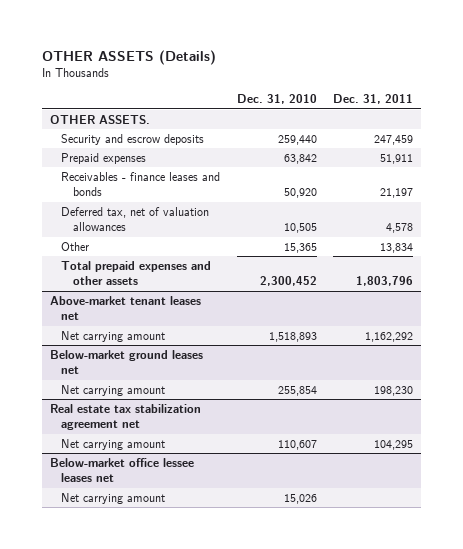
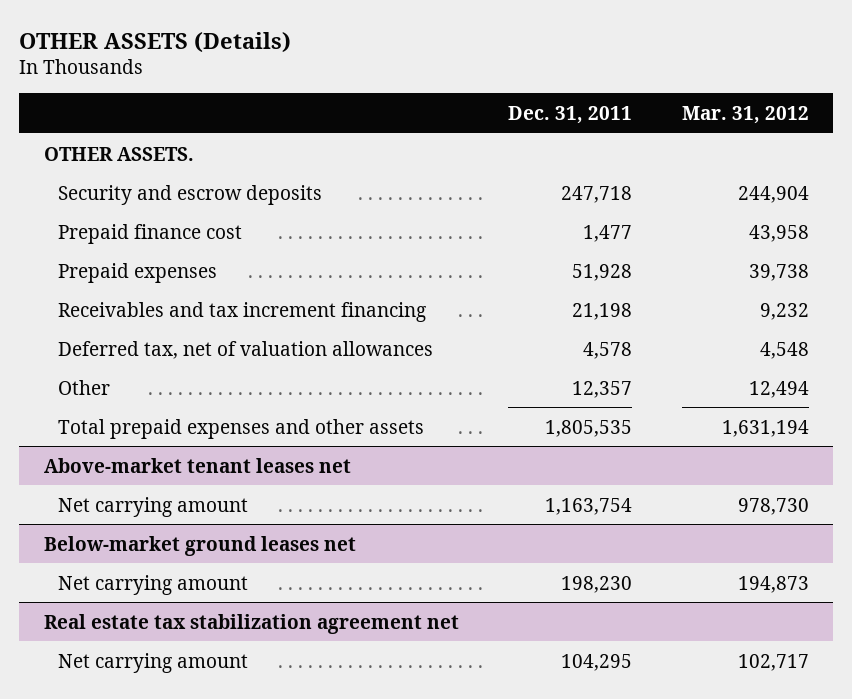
[236,94,317,105] Dec. 31, 2010 -> none
none -> [681,105,809,124] Mar. 31, 2012
[373,135,413,146] 247,459 -> [561,185,633,203] 247,718
none -> [58,223,243,244] Prepaid finance cost
[379,154,413,165] 51,911 -> [572,263,633,281] 51,928
[61,172,221,197] Receivables - finance leases and bonds -> [58,301,427,322] Receivables and tax increment financing
[379,188,413,199] 21,197 -> [572,302,633,320] 21,198
[379,243,413,254] 13,834 -> [572,380,633,398] 12,357
[355,276,413,287] 1,803,796 -> [545,419,633,437] 1,805,535
[364,332,413,343] 1,162,292 -> [545,497,633,515] 1,163,754
[49,458,194,483] Below-market office lessee leases net -> none
[61,493,166,505] Net carrying amount -> none

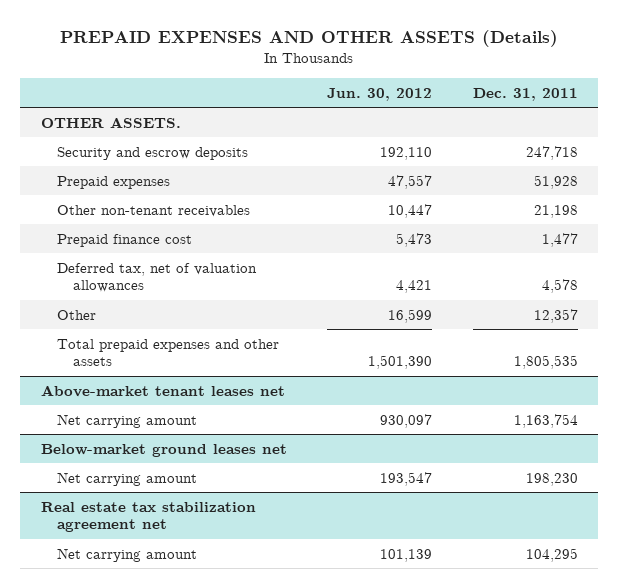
[19,31,292,53] OTHER ASSETS (Details) -> [60,30,559,48] PREPAID EXPENSES AND OTHER ASSETS (Details)
[681,105,809,124] Mar. 31, 2012 -> none
none -> [327,87,433,101] Jun. 30, 2012
[58,301,427,322] Receivables and tax increment financing -> [57,204,251,217] Other non-tenant receivables
[58,223,243,244] Prepaid finance cost -> [57,233,193,247] Prepaid finance cost

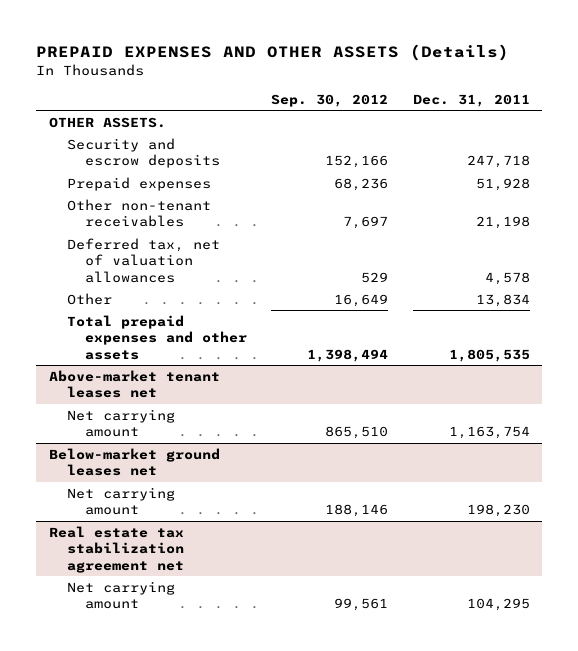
[327,87,433,101] Jun. 30, 2012 -> none
none -> [271,93,389,107] Sep. 30, 2012
[57,233,193,247] Prepaid finance cost -> none
[533,308,578,323] 12,357 -> [475,293,530,307] 13,834

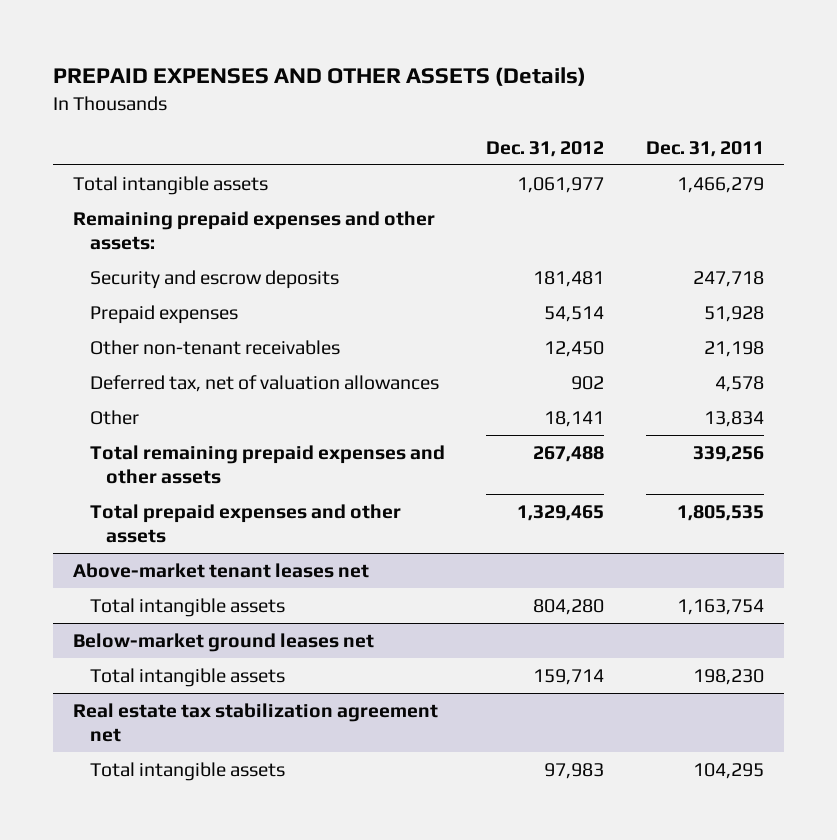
[271,93,389,107] Sep. 30, 2012 -> none
none -> [486,140,605,157] Dec. 31, 2012
none -> [73,175,269,195] Total intangible assets
[48,116,166,128] OTHER ASSETS. -> [73,210,436,251] Remaining prepaid expenses and other assets:
none -> [89,444,445,485] Total remaining prepaid expenses and other assets
[66,408,175,438] Net carrying amount -> [89,597,285,617] Total intangible assets
[66,486,175,516] Net carrying amount -> [89,667,285,687] Total intangible assets
[66,580,175,610] Net carrying amount -> [89,761,285,781] Total intangible assets

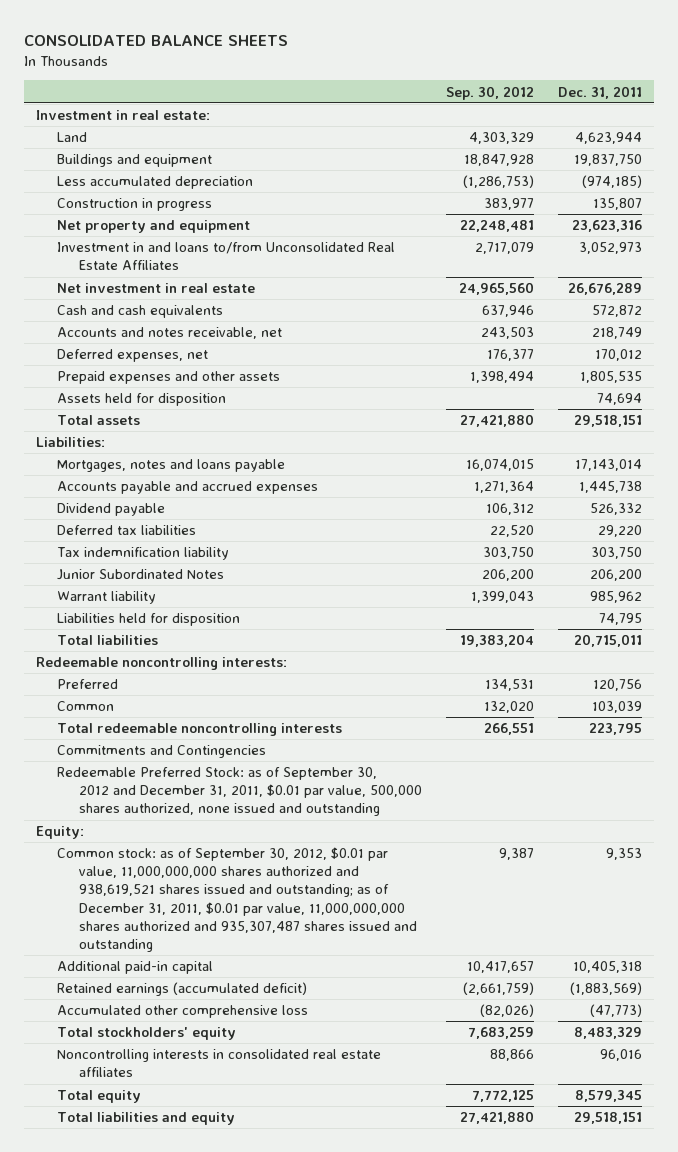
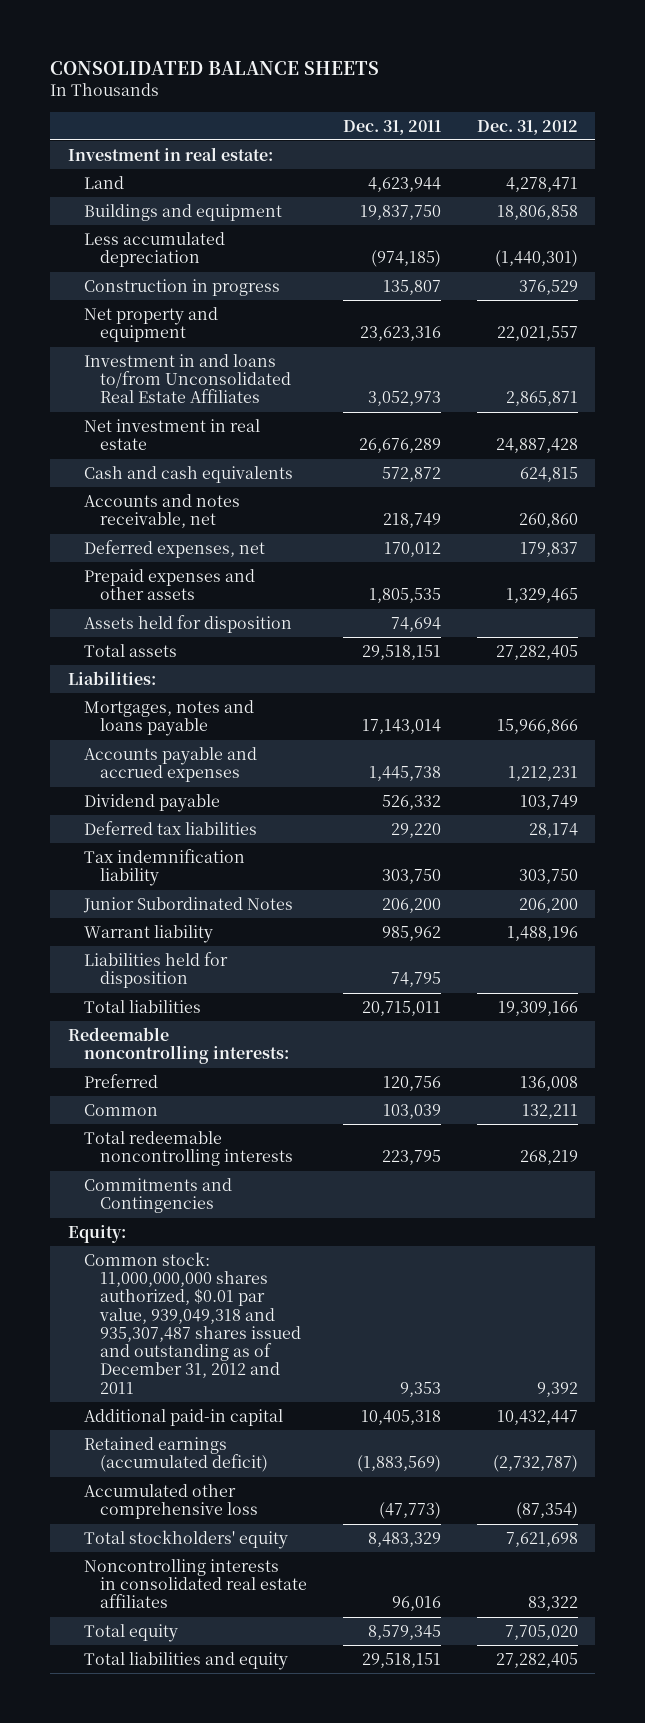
[445,85,534,100] Sep. 30, 2012 -> none
none -> [476,119,578,135] Dec. 31, 2012
[57,767,422,817] Redeemable Preferred Stock: as of September 30, 2012 and December 31, 2011, $0.01 par value, 500,000 shares authorized, none issued and outstanding -> none
[57,847,417,953] Common stock: as of September 30, 2012, $0.01 par value, 11,000,000,000 shares authorized and 938,619,521 shares issued and outstanding; as of December 31, 2011, $0.01 par value, 11,000,000,000 shares authorized and 935,307,487 shares issued and outstanding -> [84,1251,302,1394] Common stock: 11,000,000,000 shares authorized, $0.01 par value, 939,049,318 and 935,307,487 shares issued and outstanding as of December 31, 2012 and 2011

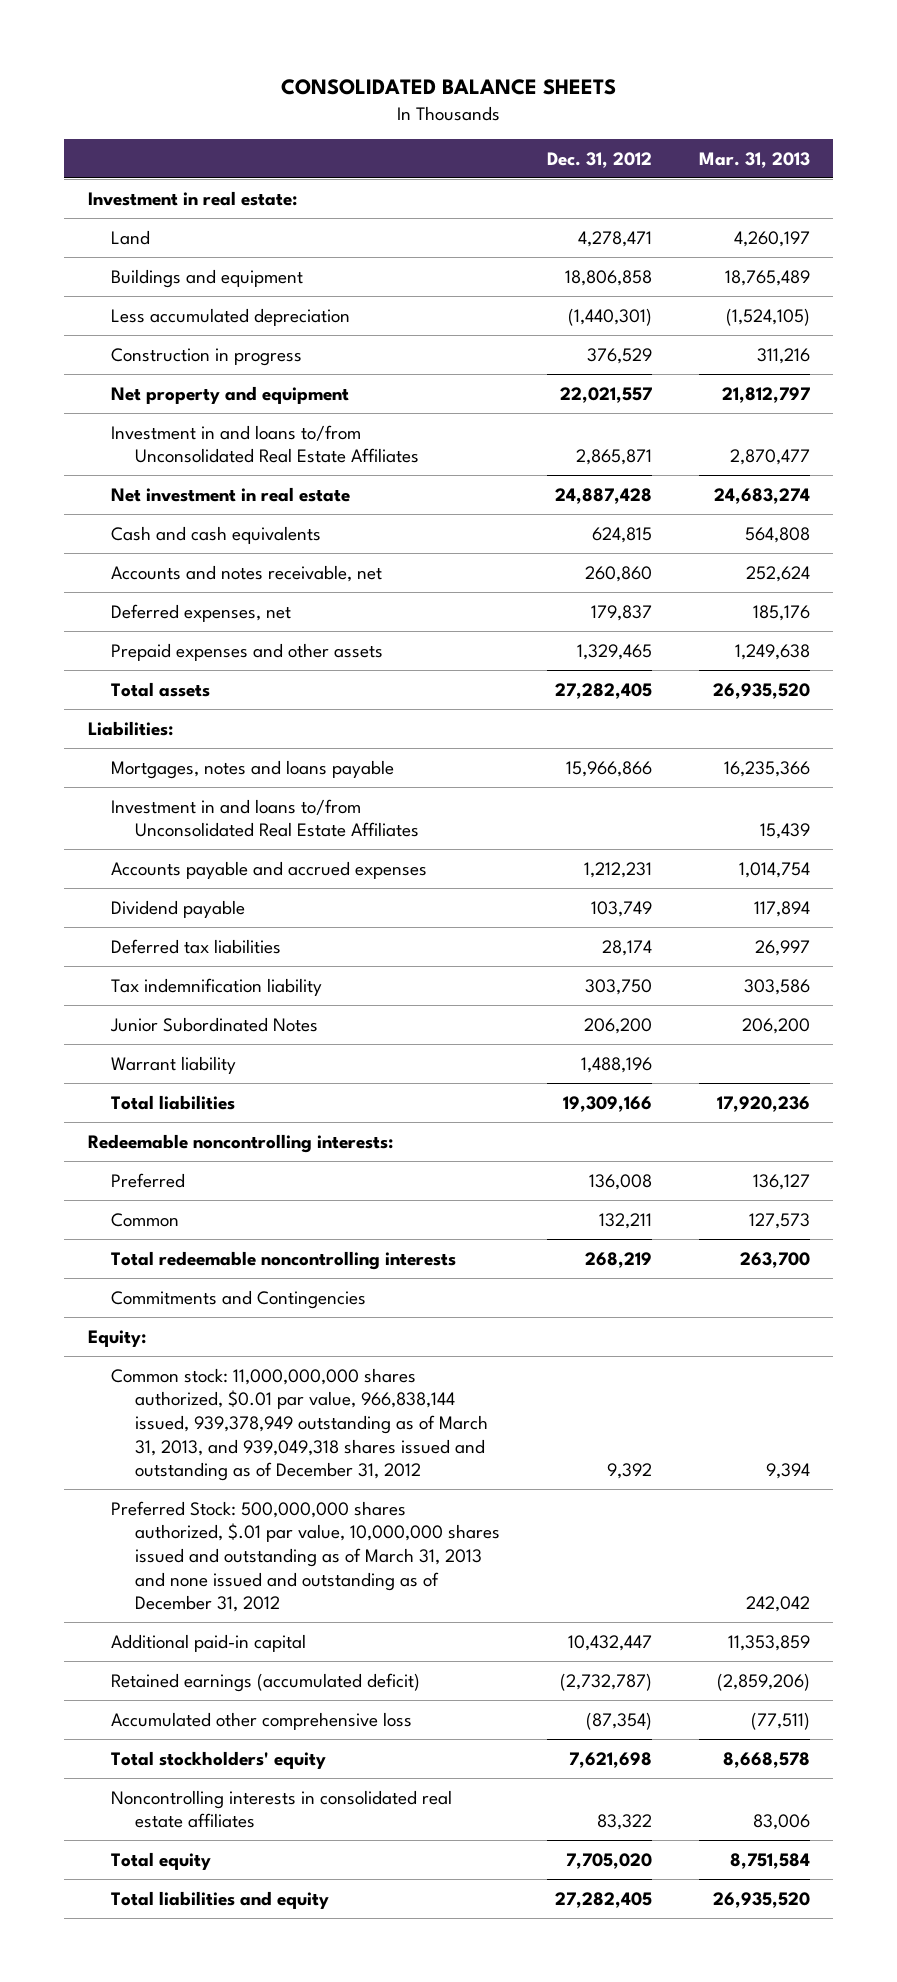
[343,119,442,135] Dec. 31, 2011 -> none
none -> [698,151,810,168] Mar. 31, 2013
[84,614,293,633] Assets held for disposition -> none
none -> [111,798,419,838] Investment in and loans to/from Unconsolidated Real Estate Affiliates
[84,951,229,989] Liabilities held for disposition -> none
[84,1251,302,1394] Common stock: 11,000,000,000 shares authorized, $0.01 par value, 939,049,318 and 935,307,487 shares issued and outstanding as of December 31, 2012 and 2011 -> [111,1367,488,1482] Common stock: 11,000,000,000 shares authorized, $0.01 par value, 966,838,144 issued, 939,378,949 outstanding as of March 31, 2013, and 939,049,318 shares issued and outstanding as of December 31, 2012
none -> [111,1500,500,1613] Preferred Stock: 500,000,000 shares authorized, $.01 par value, 10,000,000 shares issued and outstanding as of March 31, 2013 and none issued and outstanding as of December 31, 2012

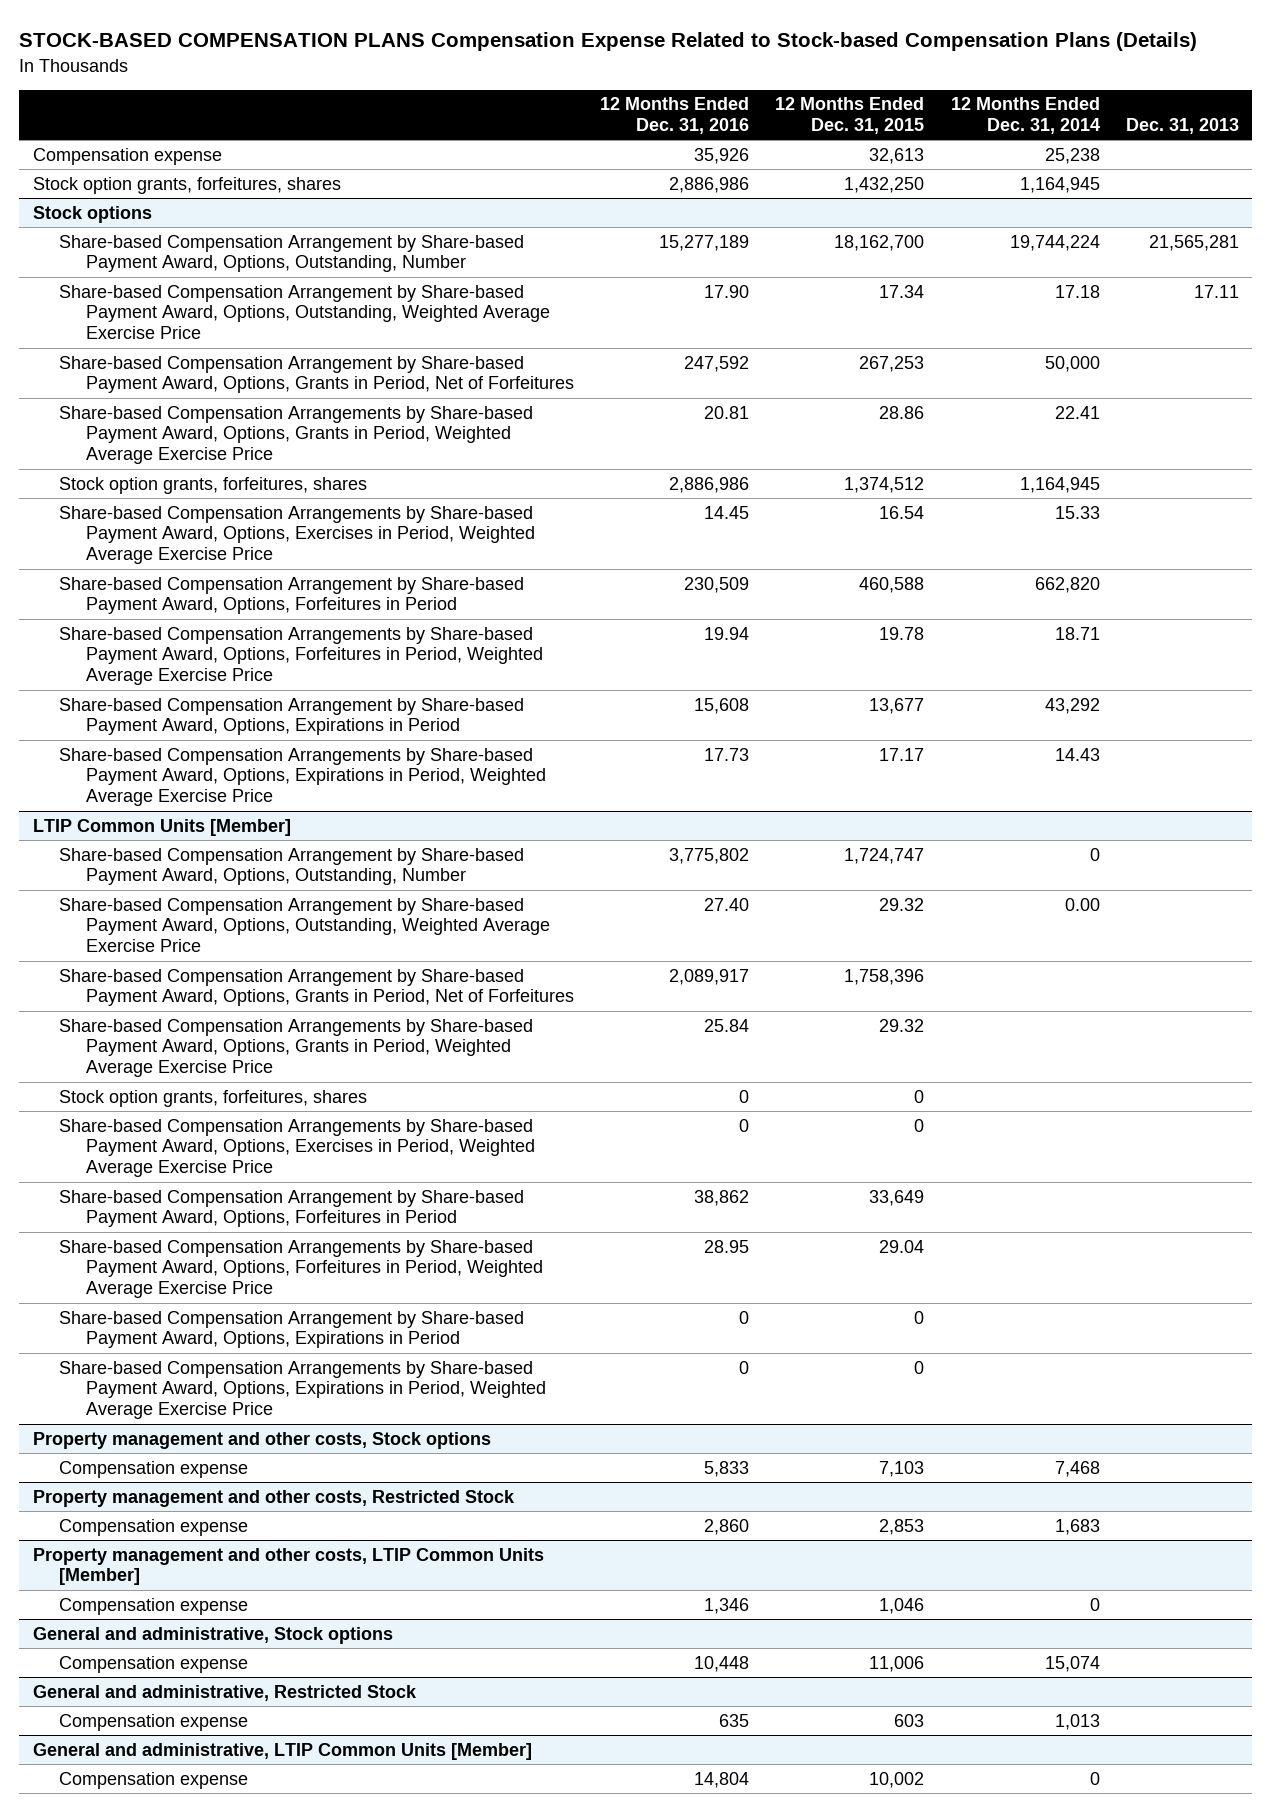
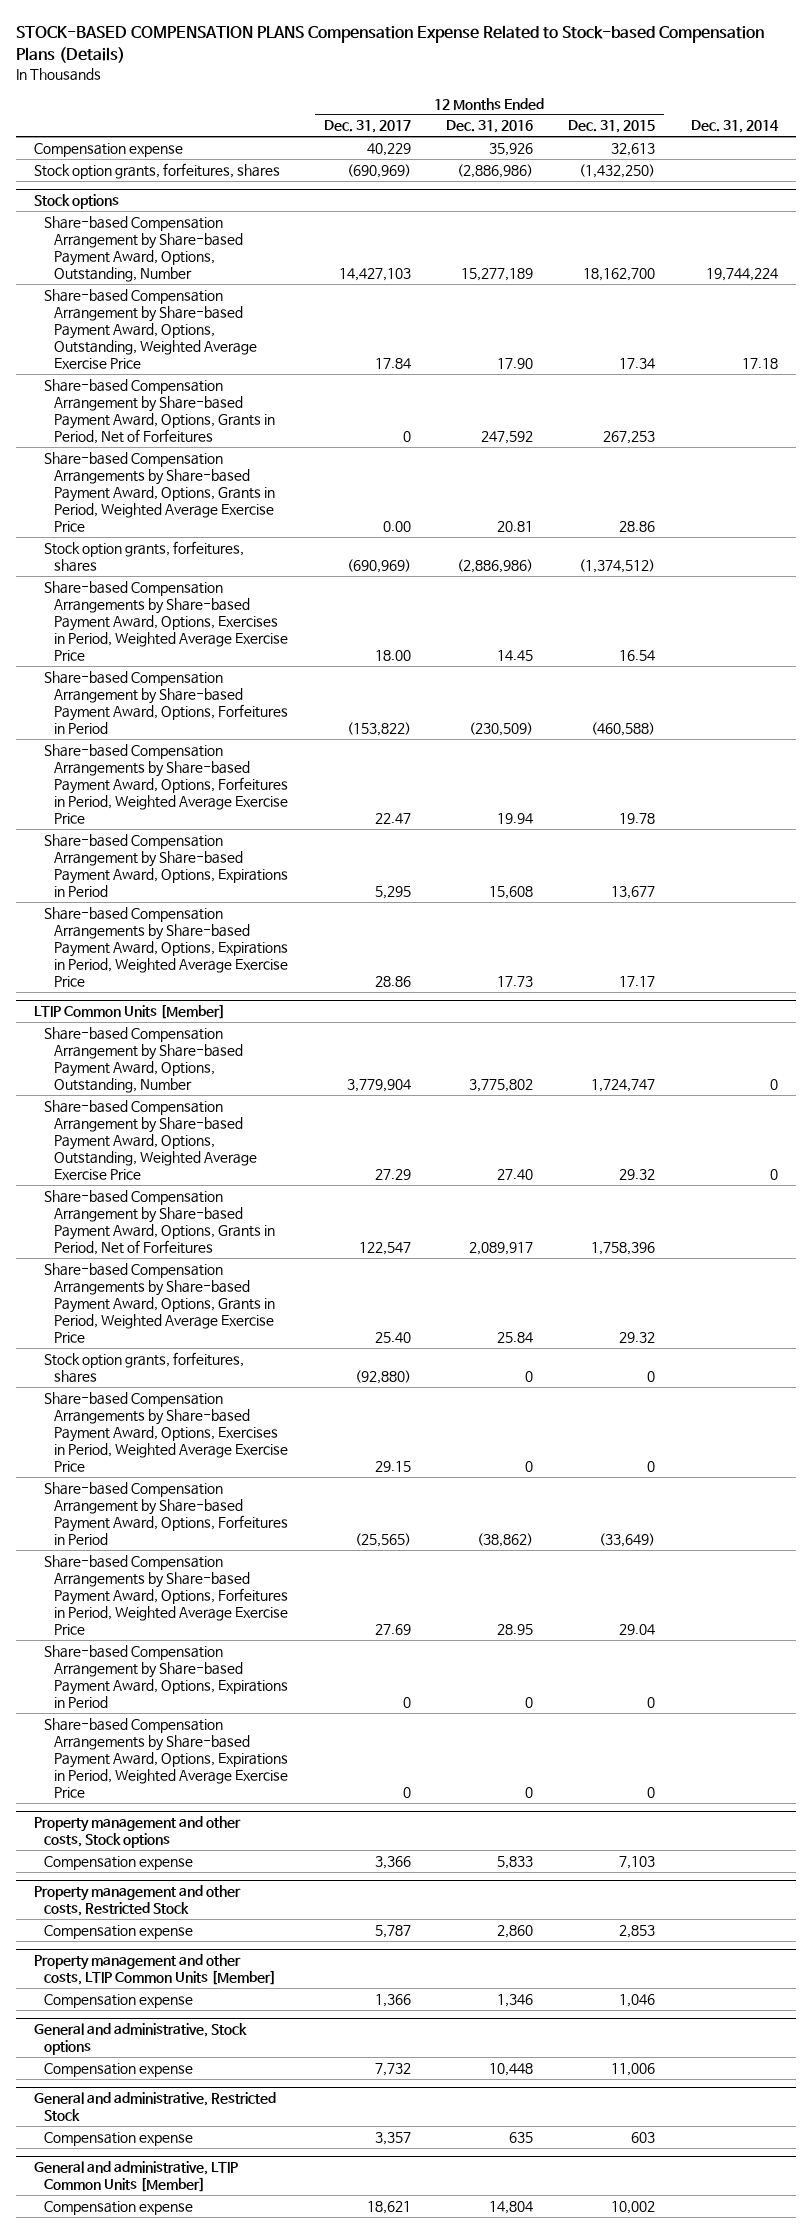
[950,97,1100,135] 12 Months Ended Dec. 31, 2014 -> none
[1125,118,1239,135] Dec. 31, 2013 -> none
none -> [323,120,411,134] Dec. 31, 2017
none -> [690,120,779,134] Dec. 31, 2014
[669,176,750,193] 2,886,986 -> [456,163,533,178] (2,886,986)
[844,176,925,193] 1,432,250 -> [579,163,656,178] (1,432,250)
[669,476,750,493] 2,886,986 -> [456,558,533,573] (2,886,986)
[844,476,925,493] 1,374,512 -> [579,558,656,573] (1,374,512)
[684,576,750,593] 230,509 -> [468,721,533,736] (230,509)
[859,576,925,593] 460,588 -> [591,721,656,736] (460,588)
[694,1189,750,1206] 38,862 -> [476,1532,533,1547] (38,862)
[869,1189,925,1206] 33,649 -> [599,1532,656,1547] (33,649)

